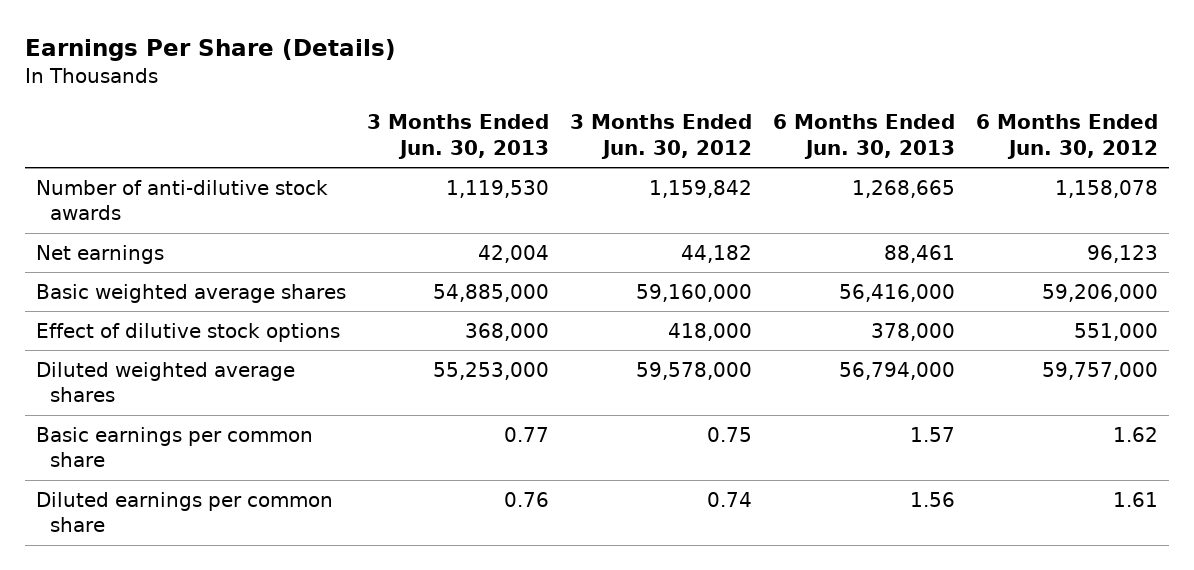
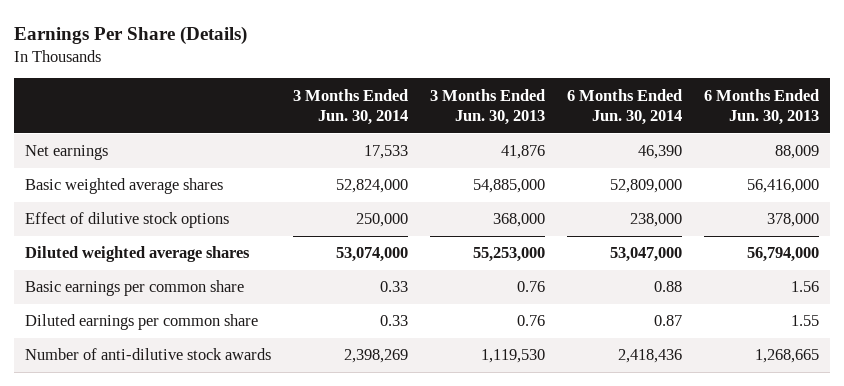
[569,114,752,159] 3 Months Ended Jun. 30, 2012 -> none
[976,114,1159,159] 6 Months Ended Jun. 30, 2012 -> none
none -> [292,88,408,126] 3 Months Ended Jun. 30, 2014
none -> [566,88,682,126] 6 Months Ended Jun. 30, 2014
[477,244,549,263] 42,004 -> [500,145,545,160] 41,876
[883,244,955,263] 88,461 -> [774,145,819,160] 88,009
[503,426,549,442] 0.77 -> [516,281,545,293] 0.76
[909,426,955,442] 1.57 -> [790,281,819,293] 1.56
[909,491,955,507] 1.56 -> [790,315,819,327] 1.55
[35,179,328,221] Number of anti-dilutive stock awards -> [25,348,272,361] Number of anti-dilutive stock awards

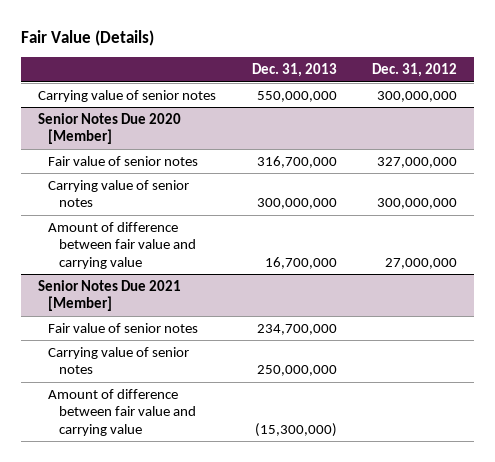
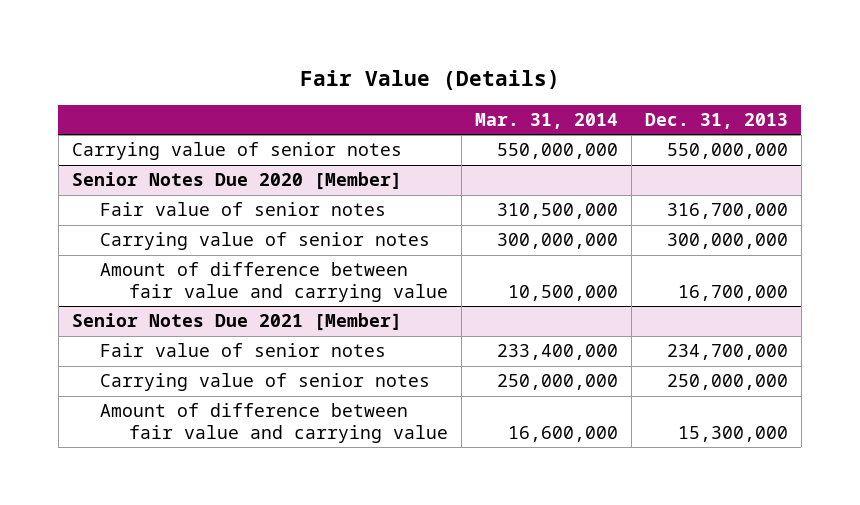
[371,63,457,78] Dec. 31, 2012 -> none
none -> [474,112,618,129] Mar. 31, 2014
[254,422,337,437] (15,300,000) -> [677,426,788,443] 15,300,000

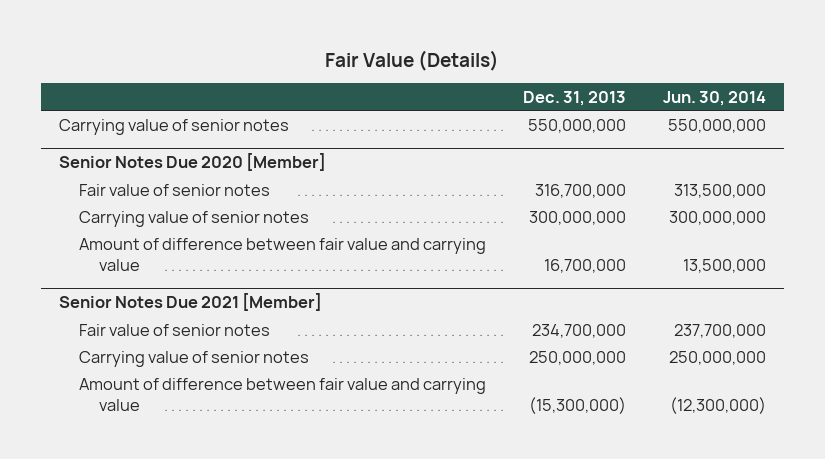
[474,112,618,129] Mar. 31, 2014 -> none
none -> [662,90,766,106] Jun. 30, 2014
[677,426,788,443] 15,300,000 -> [528,396,626,414] (15,300,000)

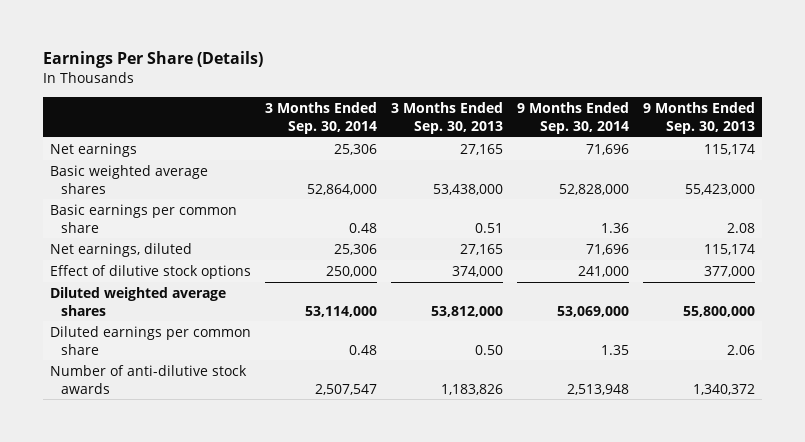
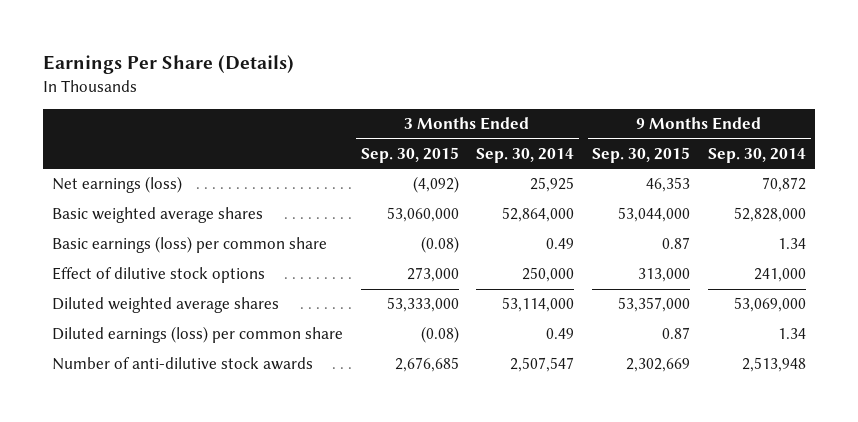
[391,102,504,135] 3 Months Ended Sep. 30, 2013 -> none
[643,102,756,135] 9 Months Ended Sep. 30, 2013 -> none
none -> [360,146,459,163] Sep. 30, 2015
none -> [592,146,691,163] Sep. 30, 2015
[49,142,137,157] Net earnings -> [51,176,182,194] Net earnings (loss)
[333,143,377,155] 25,306 -> [530,177,575,193] 25,925
[586,143,630,155] 71,696 -> [762,177,807,193] 70,872
[49,242,192,257] Net earnings, diluted -> none
[49,203,237,233] Basic earnings per common share -> [51,236,327,254] Basic earnings (loss) per common share
[348,222,377,233] 0.48 -> [546,238,575,250] 0.49
[601,222,630,233] 1.36 -> [778,238,807,250] 1.34
[49,325,251,355] Diluted earnings per common share -> [51,326,343,344] Diluted earnings (loss) per common share
[348,344,377,355] 0.48 -> [546,328,575,340] 0.49
[601,344,630,355] 1.35 -> [778,328,807,340] 1.34

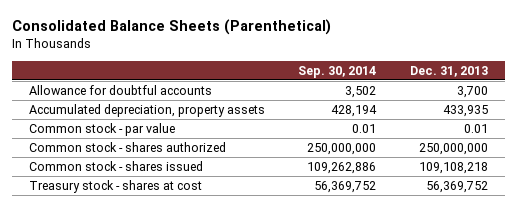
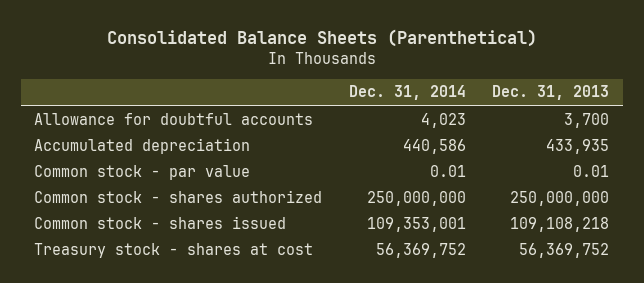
[298,65,377,78] Sep. 30, 2014 -> none
none -> [348,85,466,101] Dec. 31, 2014
[28,103,265,117] Accumulated depreciation, property assets -> [34,137,251,154] Accumulated depreciation

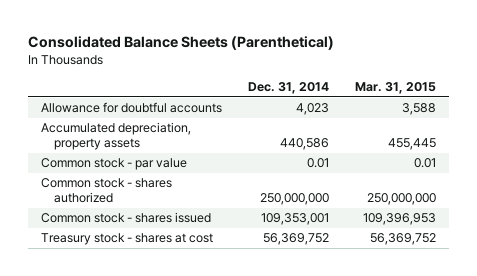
[492,85,610,101] Dec. 31, 2013 -> none
none -> [355,82,437,95] Mar. 31, 2015
[34,137,251,154] Accumulated depreciation -> [40,122,191,151] Accumulated depreciation, property assets

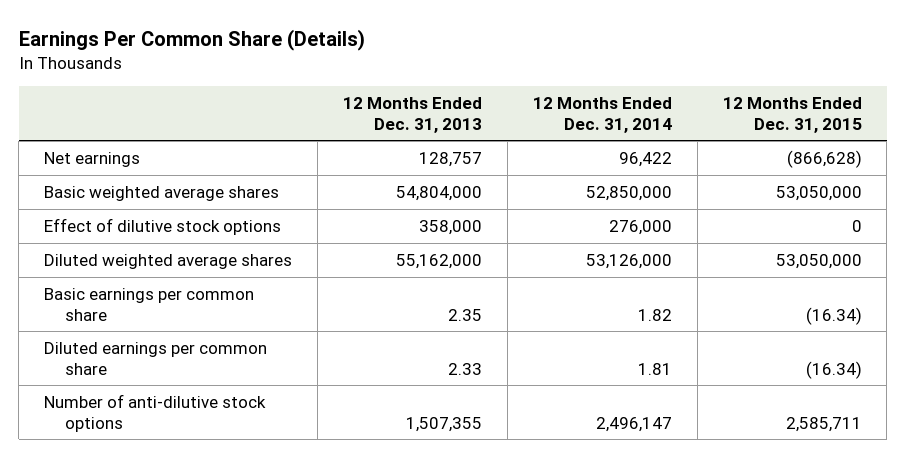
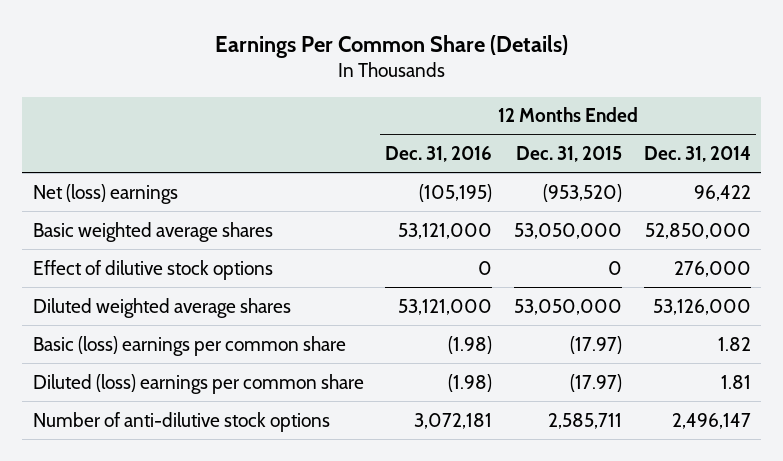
[343,97,483,133] 12 Months Ended Dec. 31, 2013 -> none
none -> [385,145,493,162] Dec. 31, 2016
[44,152,141,168] Net earnings -> [32,183,178,204] Net (loss) earnings
[786,150,862,169] (866,628) -> [542,183,622,202] (953,520)
[44,288,255,321] Basic earnings per common share -> [32,335,346,356] Basic (loss) earnings per common share
[805,306,862,325] (16.34) -> [569,335,622,354] (17.97)
[44,342,268,375] Diluted earnings per common share -> [32,373,364,394] Diluted (loss) earnings per common share
[805,360,862,379] (16.34) -> [569,373,622,392] (17.97)

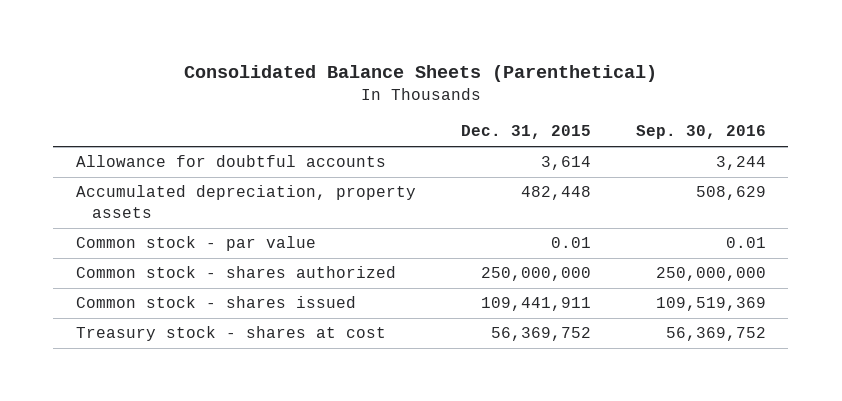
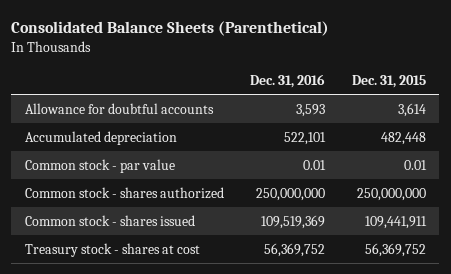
[635,125,766,140] Sep. 30, 2016 -> none
none -> [250,74,326,89] Dec. 31, 2016
[75,185,416,219] Accumulated depreciation, property assets -> [24,130,177,145] Accumulated depreciation

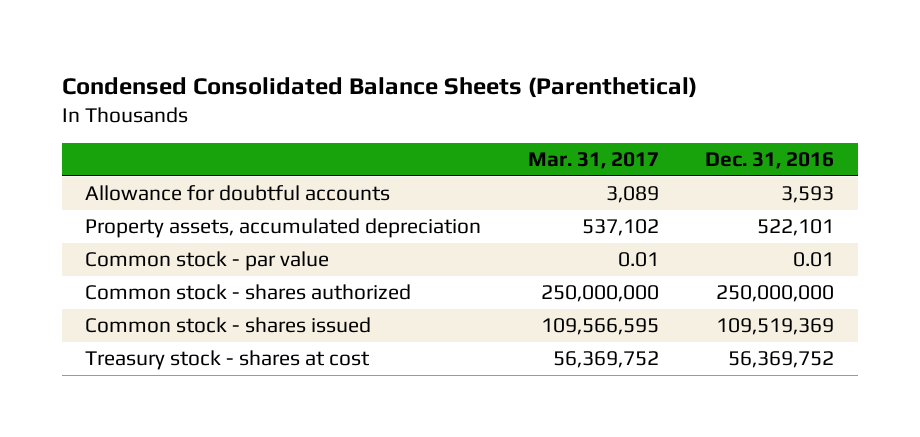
[11,21,330,37] Consolidated Balance Sheets (Parenthetical) -> [62,77,698,99] Condensed Consolidated Balance Sheets (Parenthetical)
[352,75,427,89] Dec. 31, 2015 -> none
none -> [527,152,659,170] Mar. 31, 2017
[24,130,177,145] Accumulated depreciation -> [85,218,482,239] Property assets, accumulated depreciation

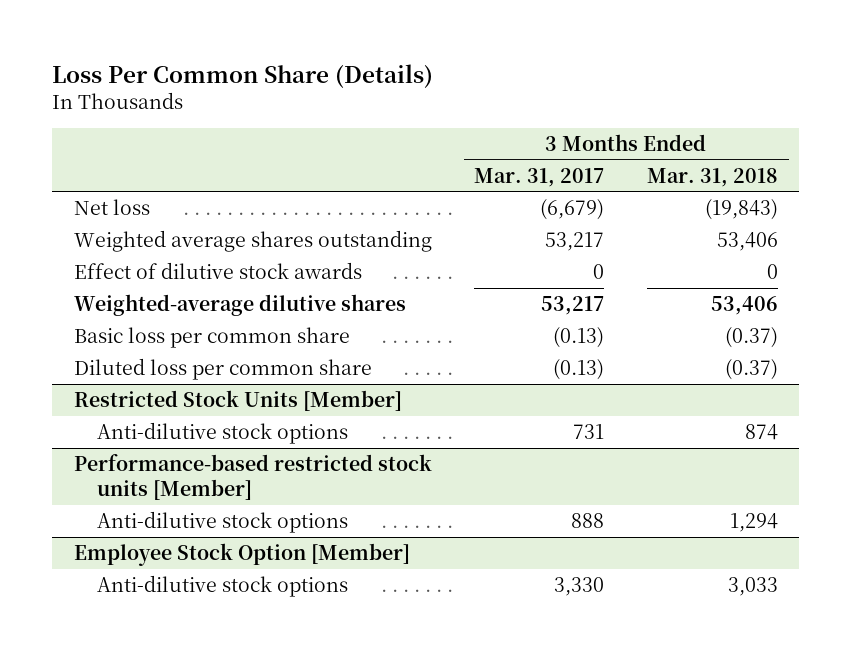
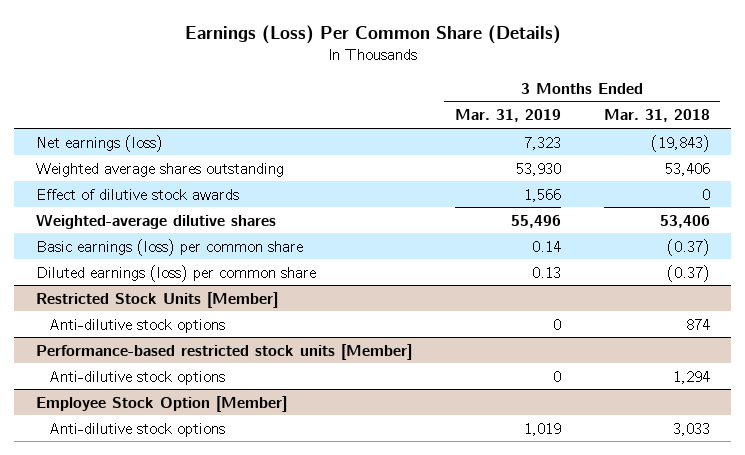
[52,63,434,88] Loss Per Common Share (Details) -> [184,24,561,44] Earnings (Loss) Per Common Share (Details)
[474,167,605,187] Mar. 31, 2017 -> none
none -> [454,109,561,123] Mar. 31, 2019
[73,198,150,215] Net loss -> [35,134,163,152] Net earnings (loss)
[73,326,350,348] Basic loss per common share -> [35,238,303,256] Basic earnings (loss) per common share
[73,357,372,380] Diluted loss per common share -> [35,264,316,282] Diluted earnings (loss) per common share

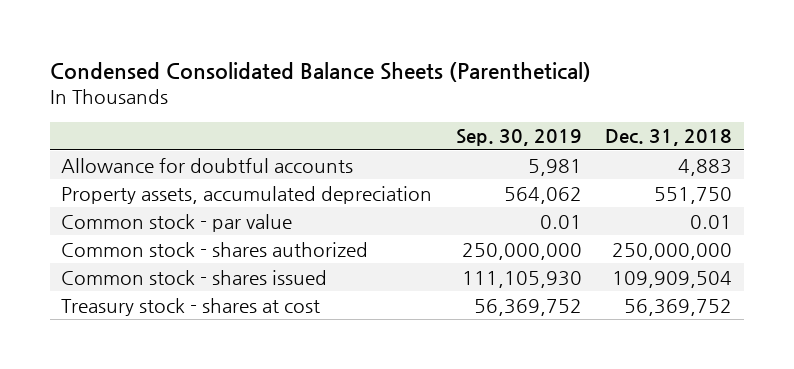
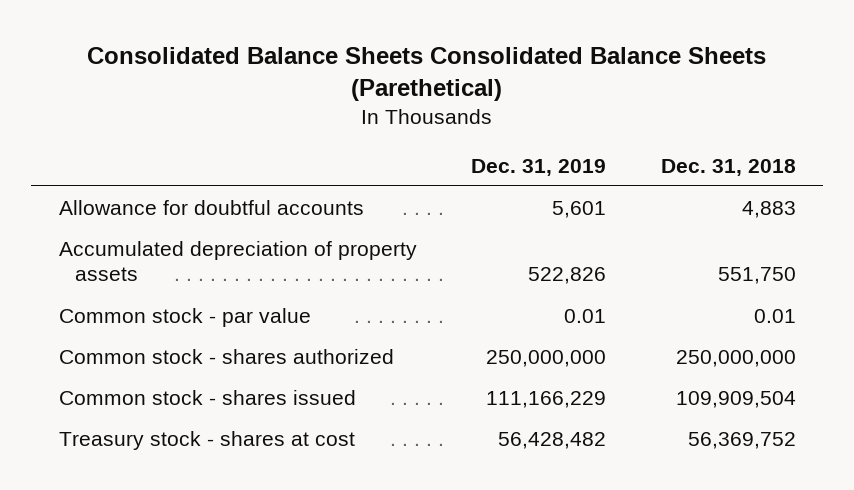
[49,62,591,83] Condensed Consolidated Balance Sheets (Parenthetical) -> [87,46,767,102] Consolidated Balance Sheets Consolidated Balance Sheets (Parethetical)
[455,129,582,147] Sep. 30, 2019 -> none
none -> [471,158,607,176] Dec. 31, 2019
[61,185,433,204] Property assets, accumulated depreciation -> [58,240,417,282] Accumulated depreciation of property assets

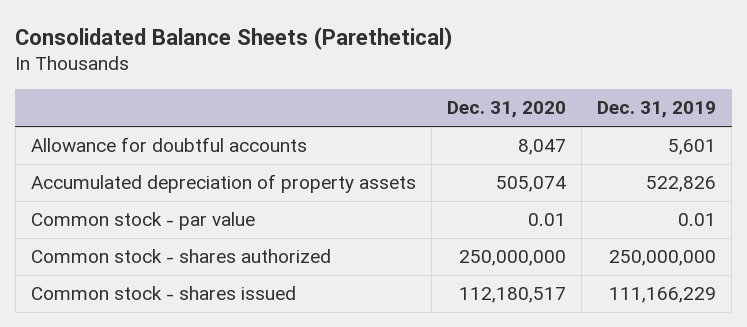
[87,46,767,102] Consolidated Balance Sheets Consolidated Balance Sheets (Parethetical) -> [15,26,454,50] Consolidated Balance Sheets (Parethetical)
[660,158,796,176] Dec. 31, 2018 -> none
none -> [447,101,567,119] Dec. 31, 2020
[58,430,355,450] Treasury stock - shares at cost -> none

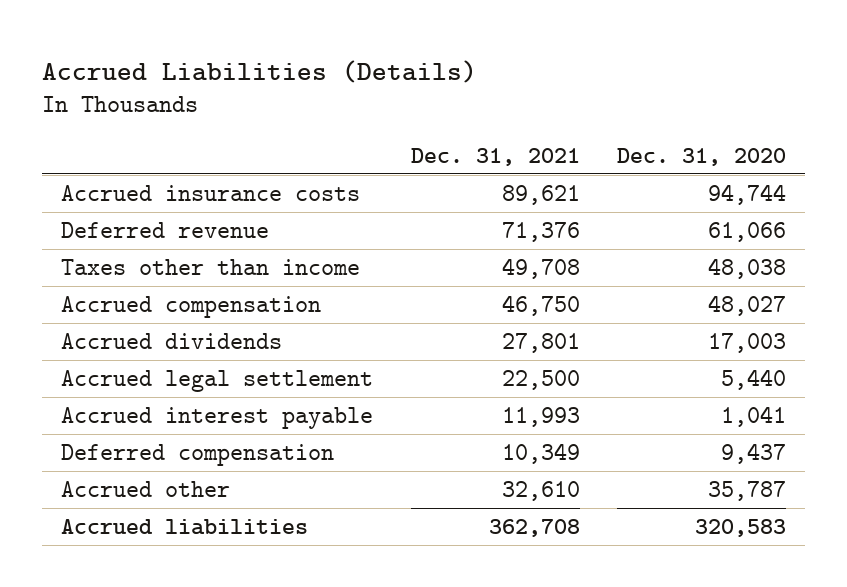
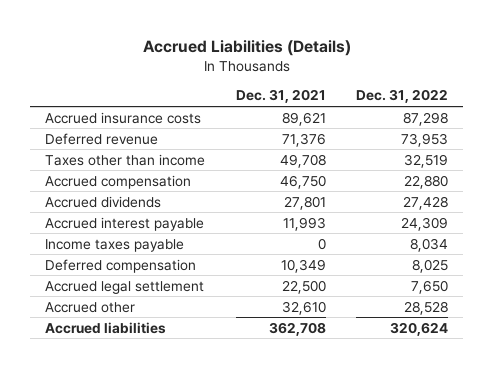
[617,147,787,166] Dec. 31, 2020 -> none
none -> [356,89,449,104] Dec. 31, 2022
none -> [45,238,185,252] Income taxes payable
[60,369,373,392] Accrued legal settlement -> [45,280,205,294] Accrued legal settlement

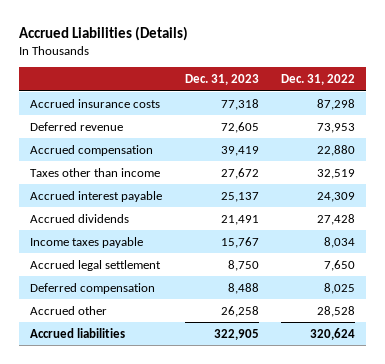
[235,89,326,104] Dec. 31, 2021 -> none
none -> [184,74,259,86] Dec. 31, 2023
[45,153,206,166] Taxes other than income -> [30,167,161,177] Taxes other than income
[45,195,162,208] Accrued dividends -> [30,213,130,223] Accrued dividends
[45,258,197,273] Deferred compensation -> [30,282,156,294] Deferred compensation

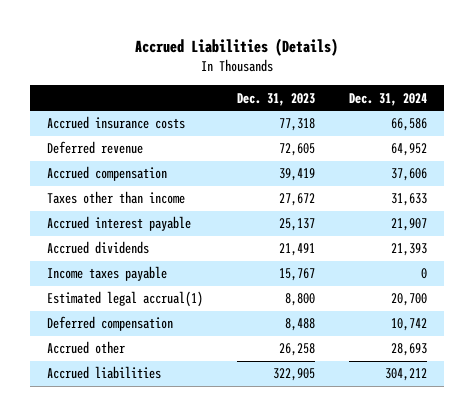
[281,74,356,86] Dec. 31, 2022 -> none
none -> [348,92,427,106] Dec. 31, 2024
[30,259,162,271] Accrued legal settlement -> none
none -> [47,291,204,308] Estimated legal accrual(1)

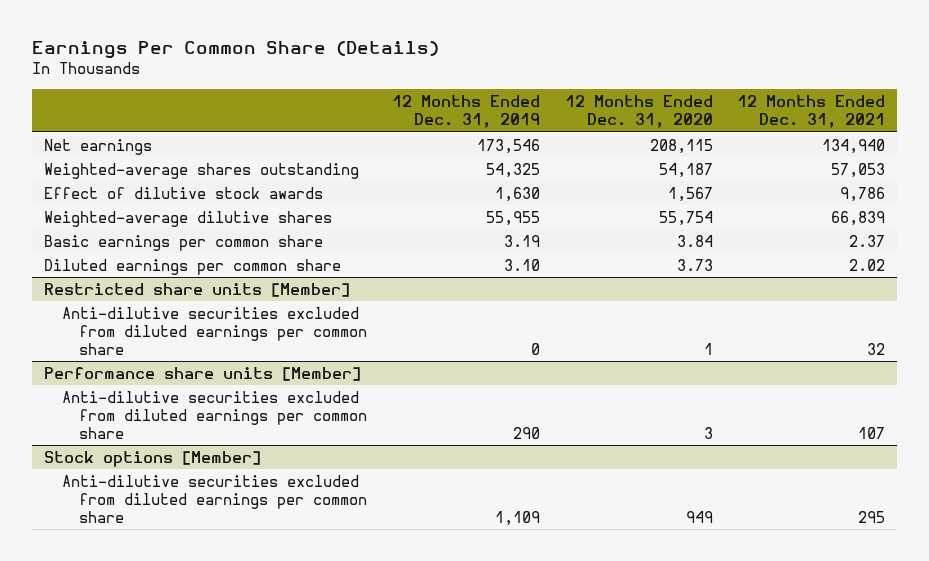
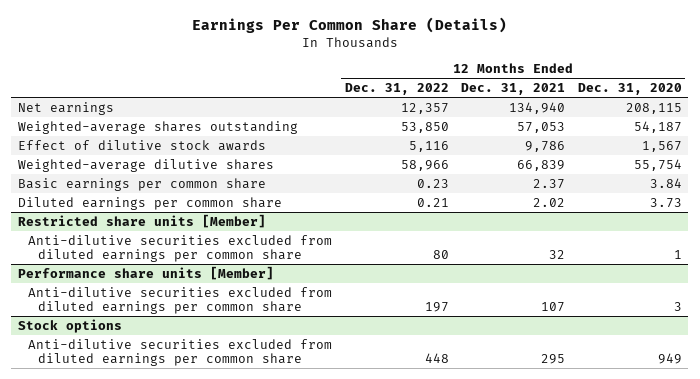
[392,95,541,129] 12 Months Ended Dec. 31, 2019 -> none
none -> [344,83,449,96] Dec. 31, 2022
[43,450,261,467] Stock options [Member] -> [17,318,122,333] Stock options

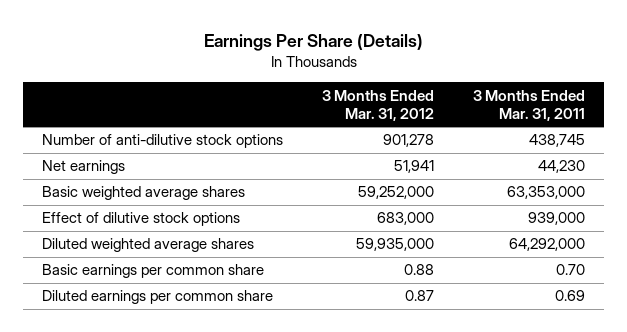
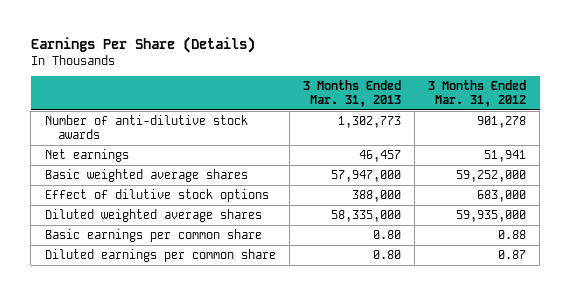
[472,89,585,122] 3 Months Ended Mar. 31, 2011 -> none
none -> [302,80,401,107] 3 Months Ended Mar. 31, 2013
[42,134,284,149] Number of anti-dilutive stock options -> [44,115,248,139] Number of anti-dilutive stock awards

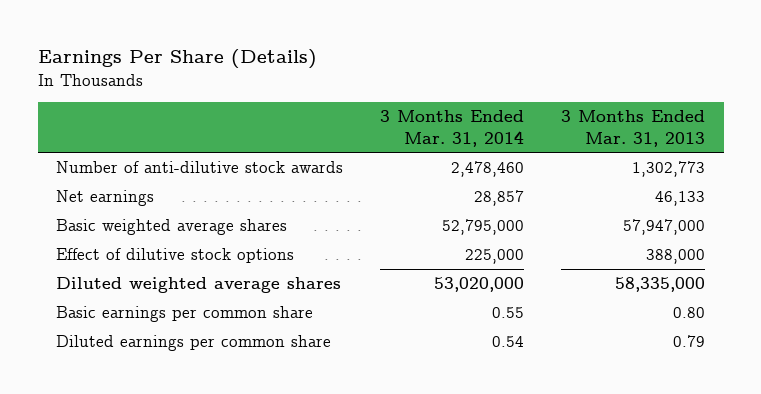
[428,80,527,107] 3 Months Ended Mar. 31, 2012 -> none
none -> [380,110,525,147] 3 Months Ended Mar. 31, 2014
[358,150,401,163] 46,457 -> [655,191,706,207] 46,133
[372,250,401,260] 0.80 -> [673,335,706,348] 0.79

